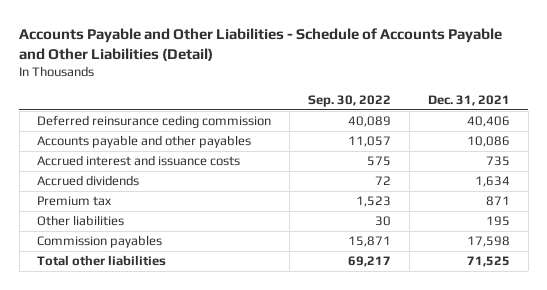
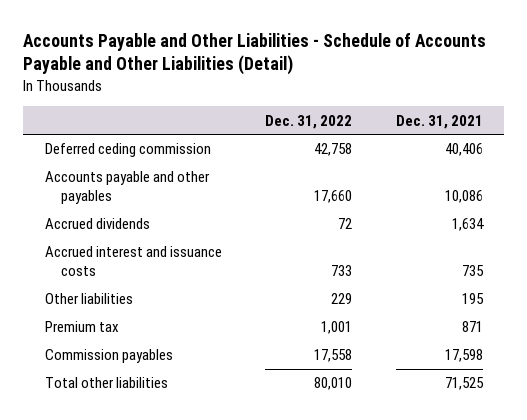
[308,94,392,107] Sep. 30, 2022 -> none
none -> [265,114,353,129] Dec. 31, 2022
[37,115,272,129] Deferred reinsurance ceding commission -> [44,143,211,158] Deferred ceding commission
[37,155,241,167] Accrued interest and issuance costs -> [44,246,222,277] Accrued interest and issuance costs
[37,196,113,207] Premium tax -> [44,321,119,333] Premium tax

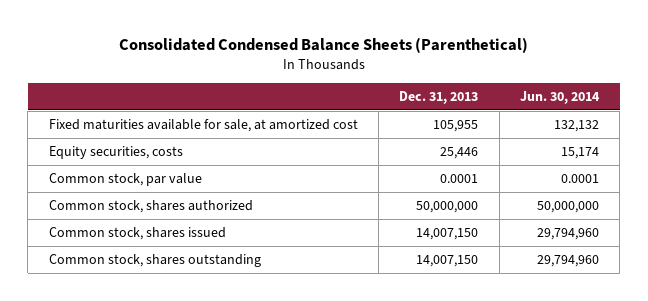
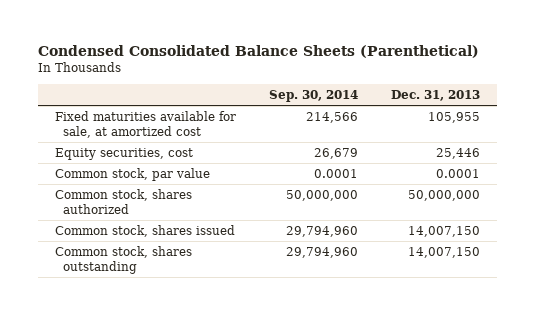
[118,36,528,53] Consolidated Condensed Balance Sheets (Parenthetical) -> [38,45,480,59] Condensed Consolidated Balance Sheets (Parenthetical)
[520,91,601,105] Jun. 30, 2014 -> none
none -> [269,89,359,102] Sep. 30, 2014
[48,146,183,160] Equity securities, costs -> [54,147,193,160] Equity securities, cost

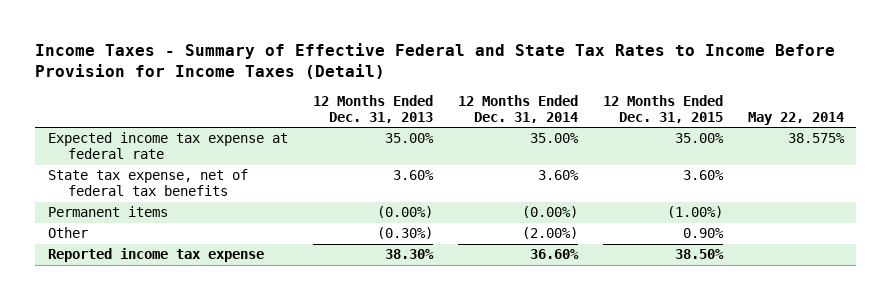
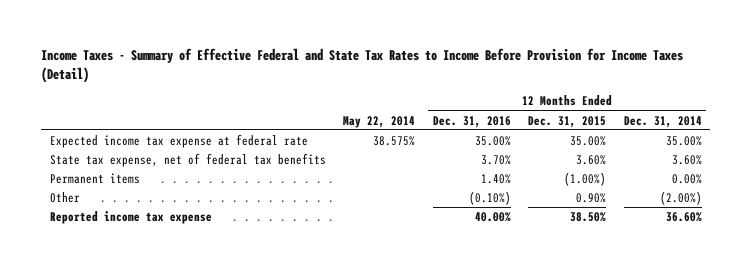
[312,94,433,124] 12 Months Ended Dec. 31, 2013 -> none
none -> [432,115,511,128] Dec. 31, 2016
[521,206,578,219] (0.00%) -> [671,173,702,184] 0.00%

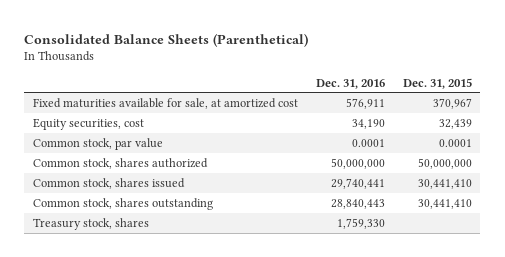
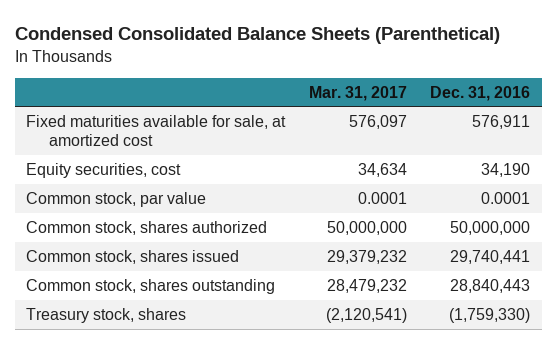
[24,32,309,47] Consolidated Balance Sheets (Parenthetical) -> [14,26,500,44] Condensed Consolidated Balance Sheets (Parenthetical)
[402,77,472,89] Dec. 31, 2015 -> none
none -> [308,85,407,101] Mar. 31, 2017
[336,217,385,229] 1,759,330 -> [449,307,531,323] (1,759,330)

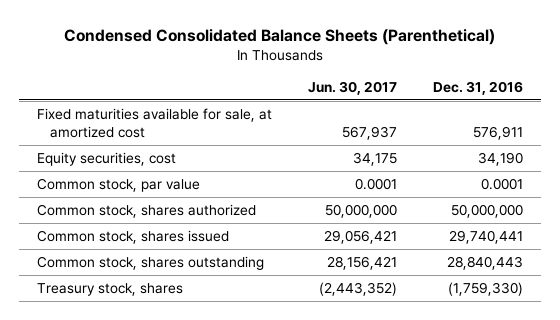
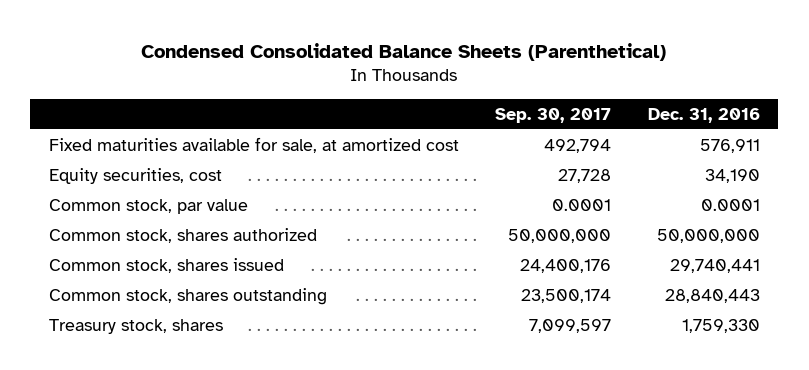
[308,80,398,95] Jun. 30, 2017 -> none
none -> [495,107,612,123] Sep. 30, 2017
[448,282,524,297] (1,759,330) -> [682,318,761,333] 1,759,330

